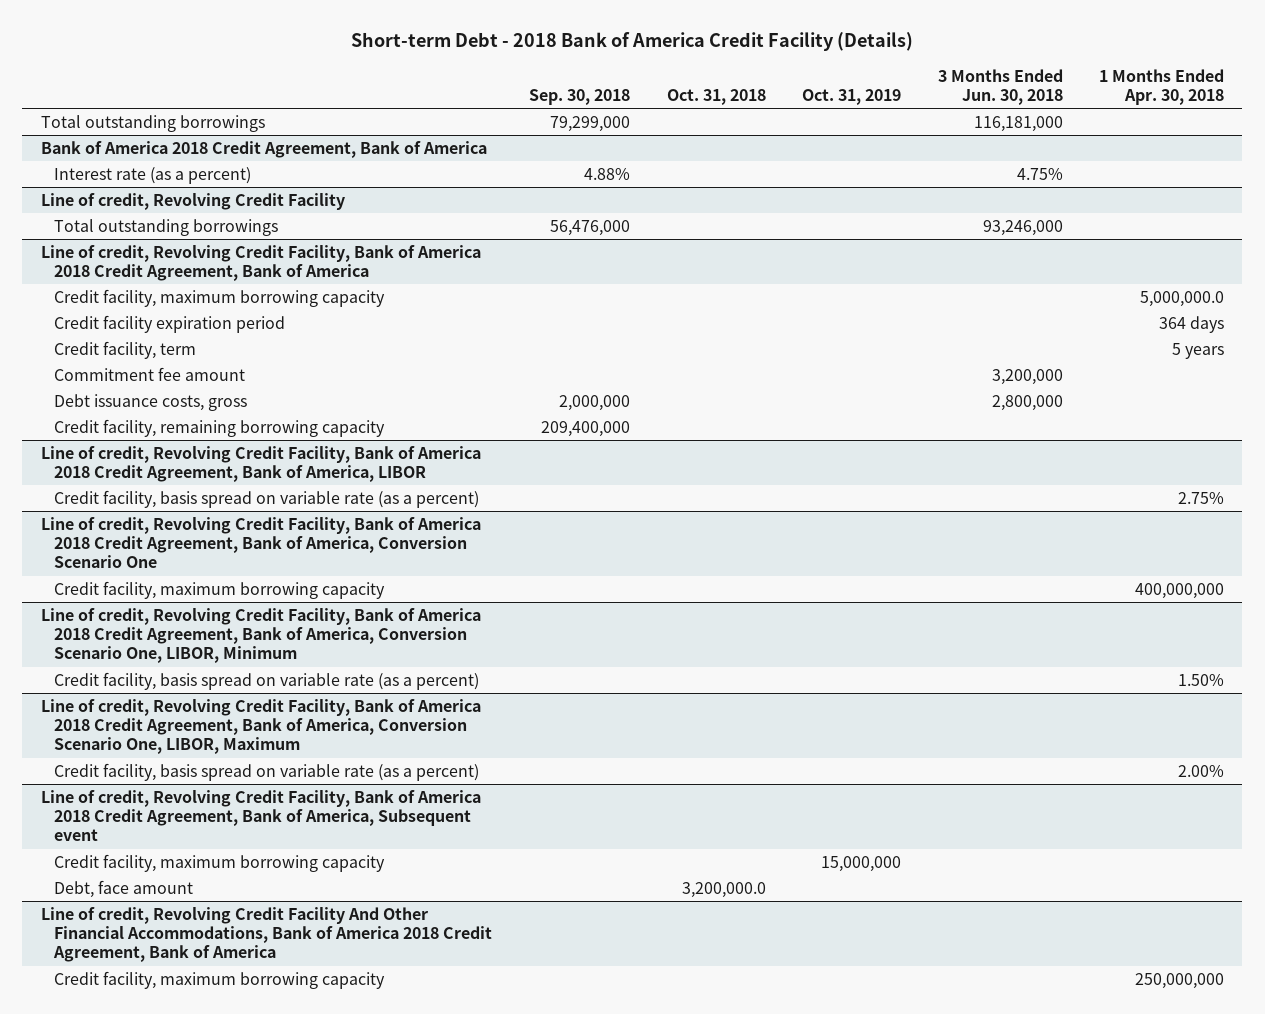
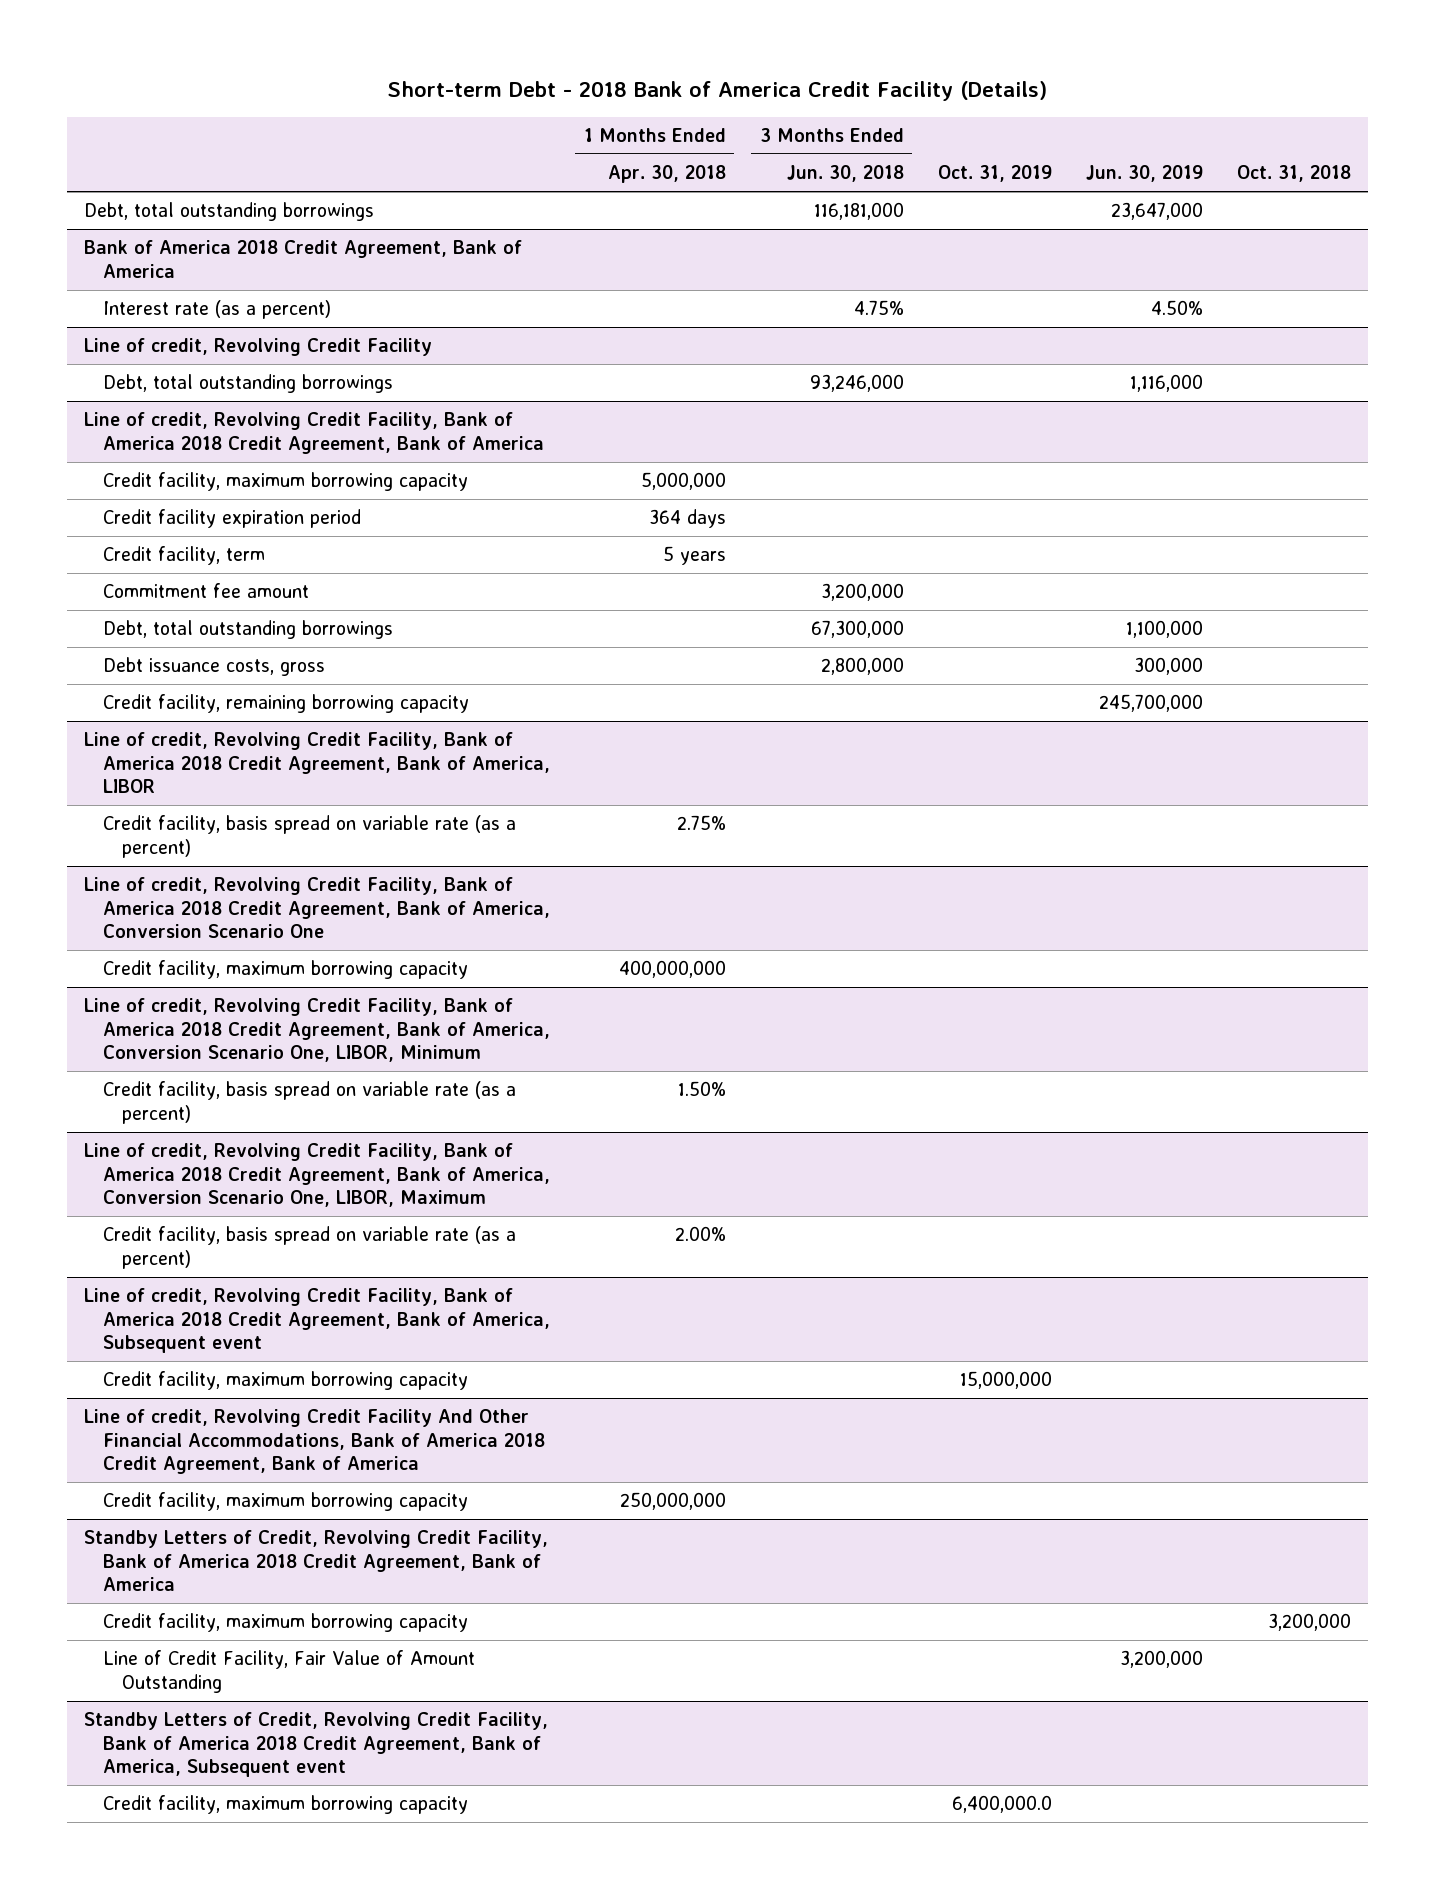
[529,88,631,105] Sep. 30, 2018 -> none
none -> [1085,165,1203,183] Jun. 30, 2019
[40,114,265,132] Total outstanding borrowings -> [83,202,374,222] Debt, total outstanding borrowings
[54,218,279,236] Total outstanding borrowings -> [102,374,393,394] Debt, total outstanding borrowings
[1140,290,1225,307] 5,000,000.0 -> [640,472,726,491] 5,000,000
none -> [102,620,393,640] Debt, total outstanding borrowings
[54,879,194,898] Debt, face amount -> none
none -> [83,1530,548,1592] Standby Letters of Credit, Revolving Credit Facility, Bank of America 2018 Credit Agreement, Bank of America
none -> [102,1613,468,1633] Credit facility, maximum borrowing capacity
none -> [102,1650,475,1693] Line of Credit Facility, Fair Value of Amount Outstanding
none -> [83,1712,548,1778] Standby Letters of Credit, Revolving Credit Facility, Bank of America 2018 Credit Agreement, Bank of America, Subsequent event
none -> [102,1795,468,1815] Credit facility, maximum borrowing capacity

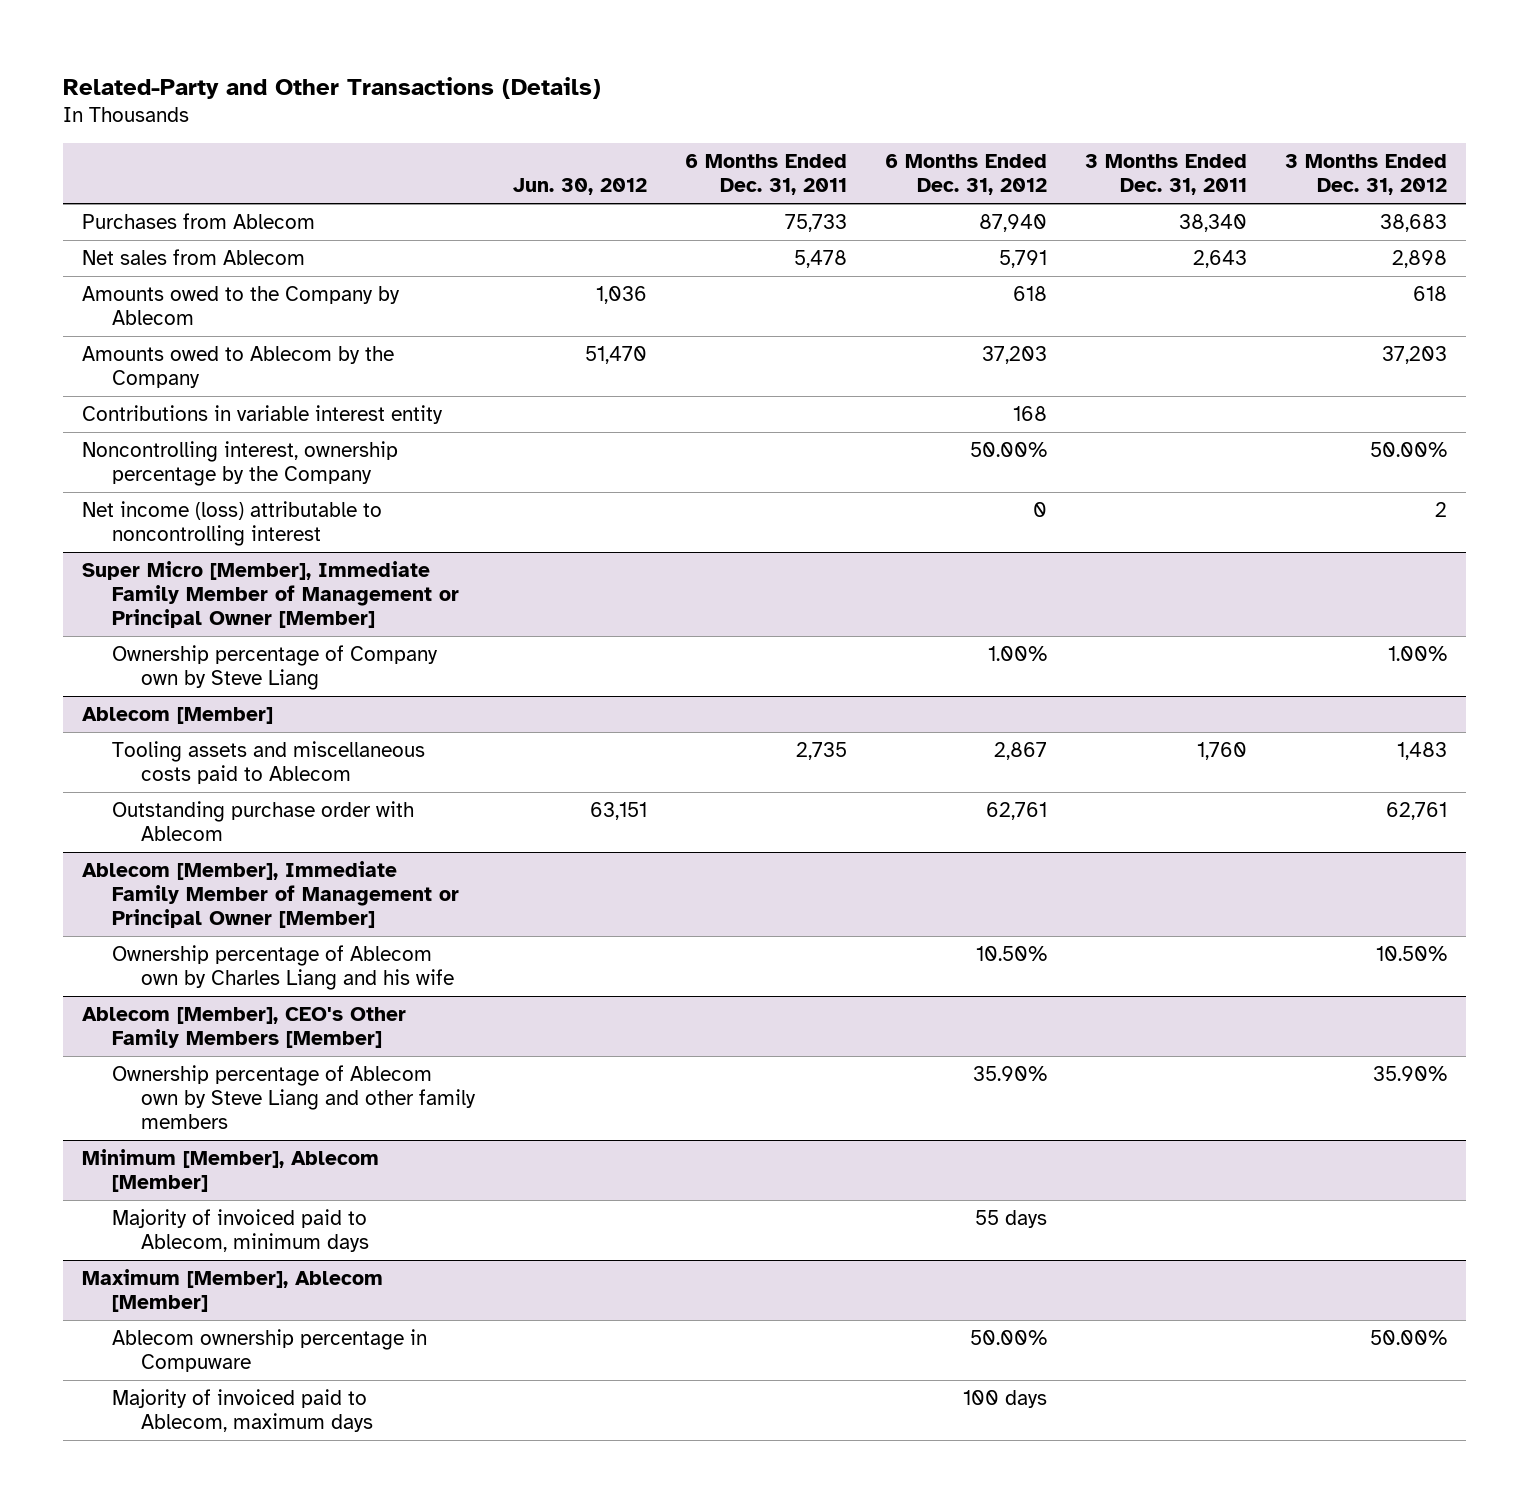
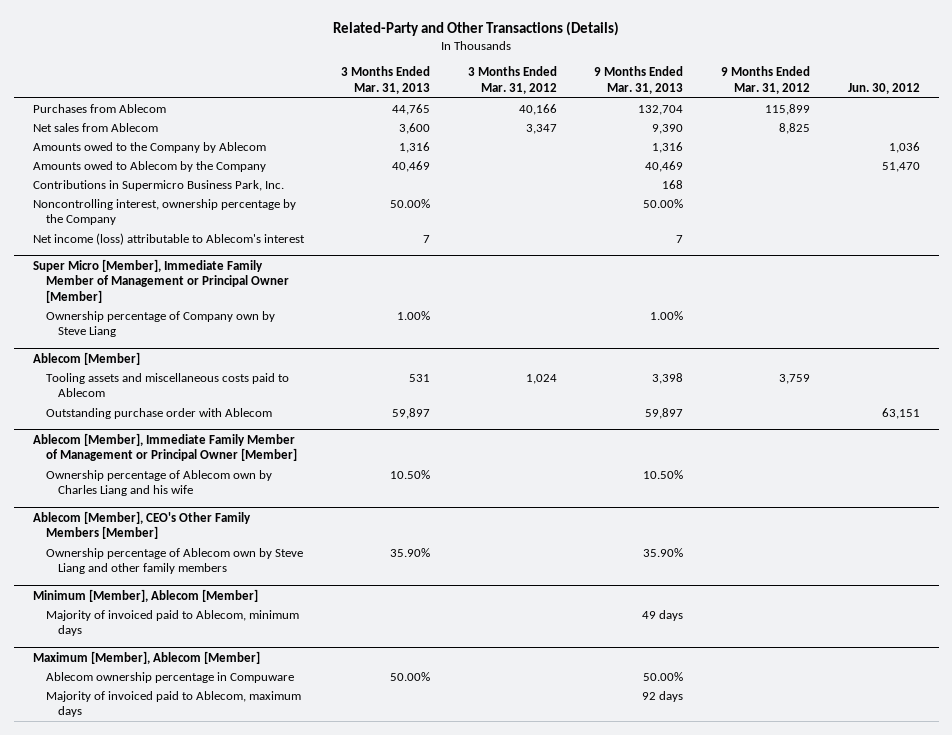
[685,153,848,195] 6 Months Ended Dec. 31, 2011 -> none
[885,153,1048,195] 6 Months Ended Dec. 31, 2012 -> none
[1085,153,1248,195] 3 Months Ended Dec. 31, 2011 -> none
[1285,153,1448,195] 3 Months Ended Dec. 31, 2012 -> none
none -> [341,66,431,95] 3 Months Ended Mar. 31, 2013
none -> [467,66,557,95] 3 Months Ended Mar. 31, 2012
none -> [594,66,684,95] 9 Months Ended Mar. 31, 2013
none -> [721,66,811,95] 9 Months Ended Mar. 31, 2012
[82,405,444,425] Contributions in variable interest entity -> [32,179,284,191] Contributions in Supermicro Business Park, Inc.
[82,501,383,547] Net income (loss) attributable to noncontrolling interest -> [32,232,305,245] Net income (loss) attributable to Ablecom's interest

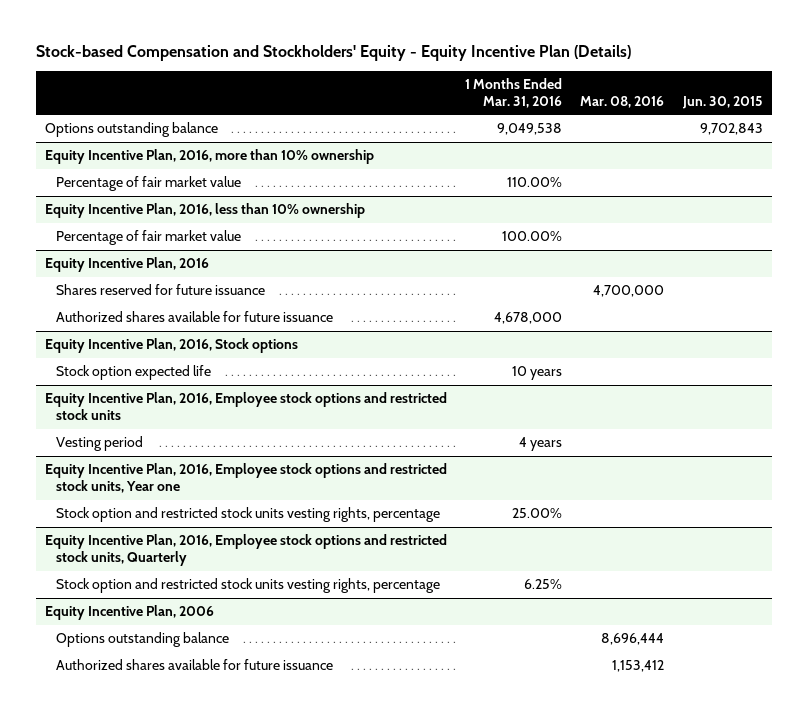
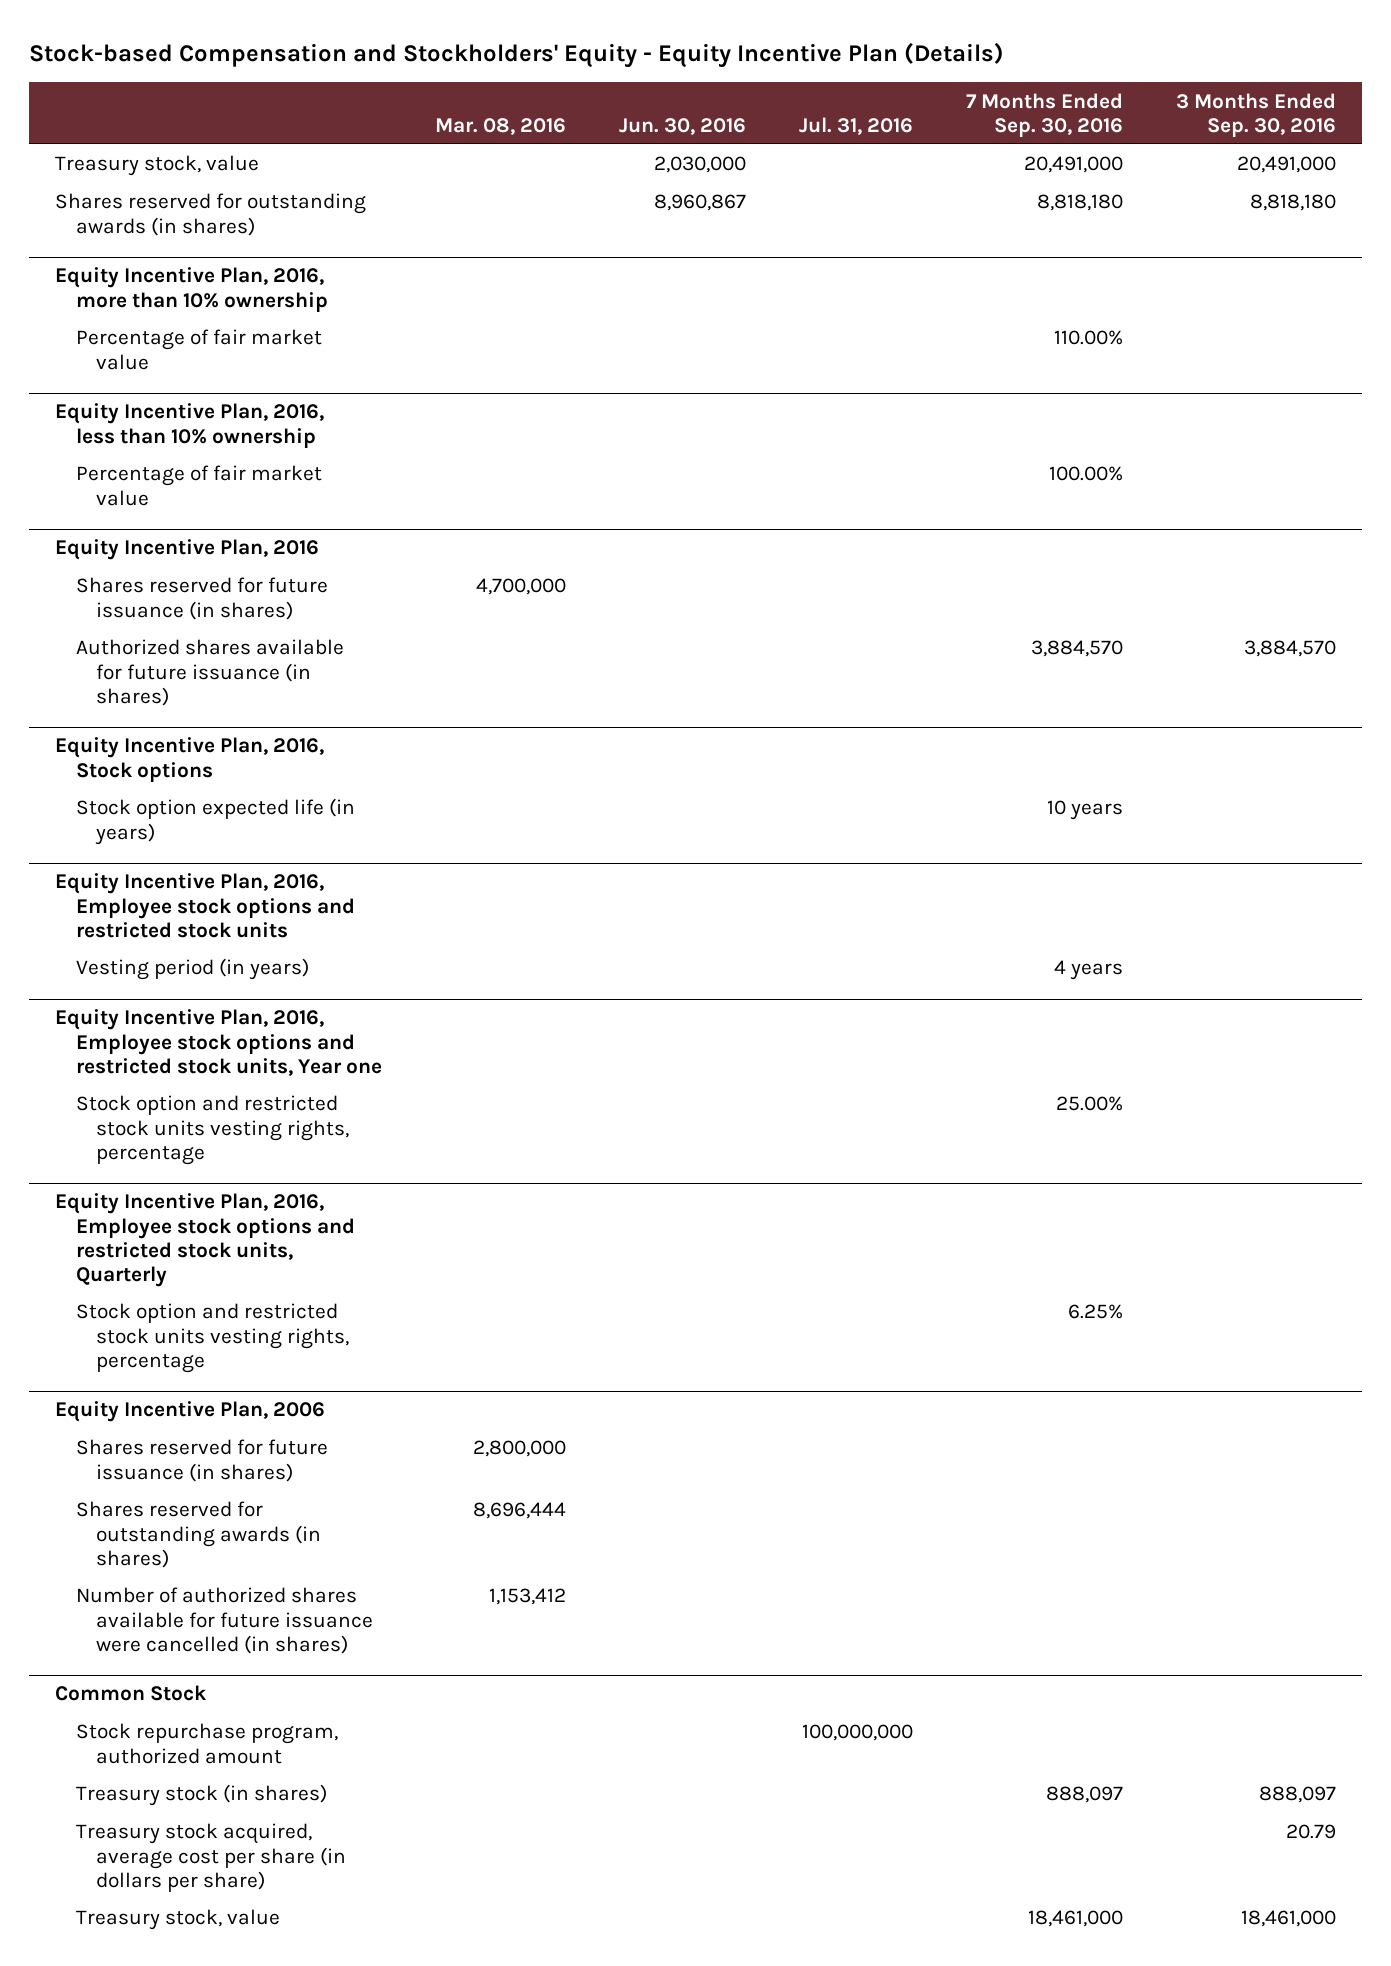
[465,78,563,108] 1 Months Ended Mar. 31, 2016 -> none
[681,95,763,109] Jun. 30, 2015 -> none
none -> [618,117,746,135] Jun. 30, 2016
none -> [798,116,913,135] Jul. 31, 2016
none -> [965,92,1123,137] 7 Months Ended Sep. 30, 2016
none -> [1175,92,1336,137] 3 Months Ended Sep. 30, 2016
none -> [55,155,260,177] Treasury stock, value
[44,122,218,138] Options outstanding balance -> [55,193,367,236] Shares reserved for outstanding awards (in shares)
[55,284,265,296] Shares reserved for future issuance -> [75,577,328,620] Shares reserved for future issuance (in shares)
[55,311,333,323] Authorized shares available for future issuance -> [75,639,344,706] Authorized shares available for future issuance (in shares)
[55,365,211,381] Stock option expected life -> [75,798,355,845] Stock option expected life (in years)
[55,436,143,452] Vesting period -> [75,958,309,981] Vesting period (in years)
none -> [75,1439,328,1482] Shares reserved for future issuance (in shares)
[55,632,229,648] Options outstanding balance -> [75,1501,321,1568] Shares reserved for outstanding awards (in shares)
[55,659,333,671] Authorized shares available for future issuance -> [75,1587,373,1654] Number of authorized shares available for future issuance were cancelled (in shares)
none -> [55,1685,208,1702] Common Stock
none -> [75,1723,338,1764] Stock repurchase program, authorized amount
none -> [75,1784,327,1807] Treasury stock (in shares)
none -> [75,1823,346,1892] Treasury stock acquired, average cost per share (in dollars per share)
none -> [75,1909,280,1931] Treasury stock, value

